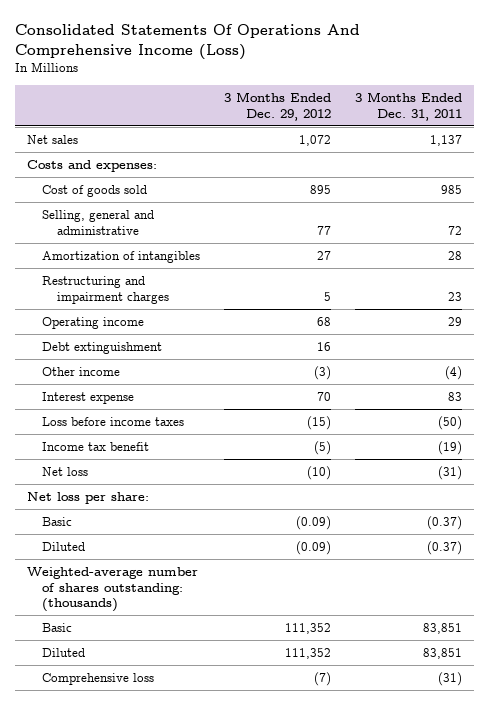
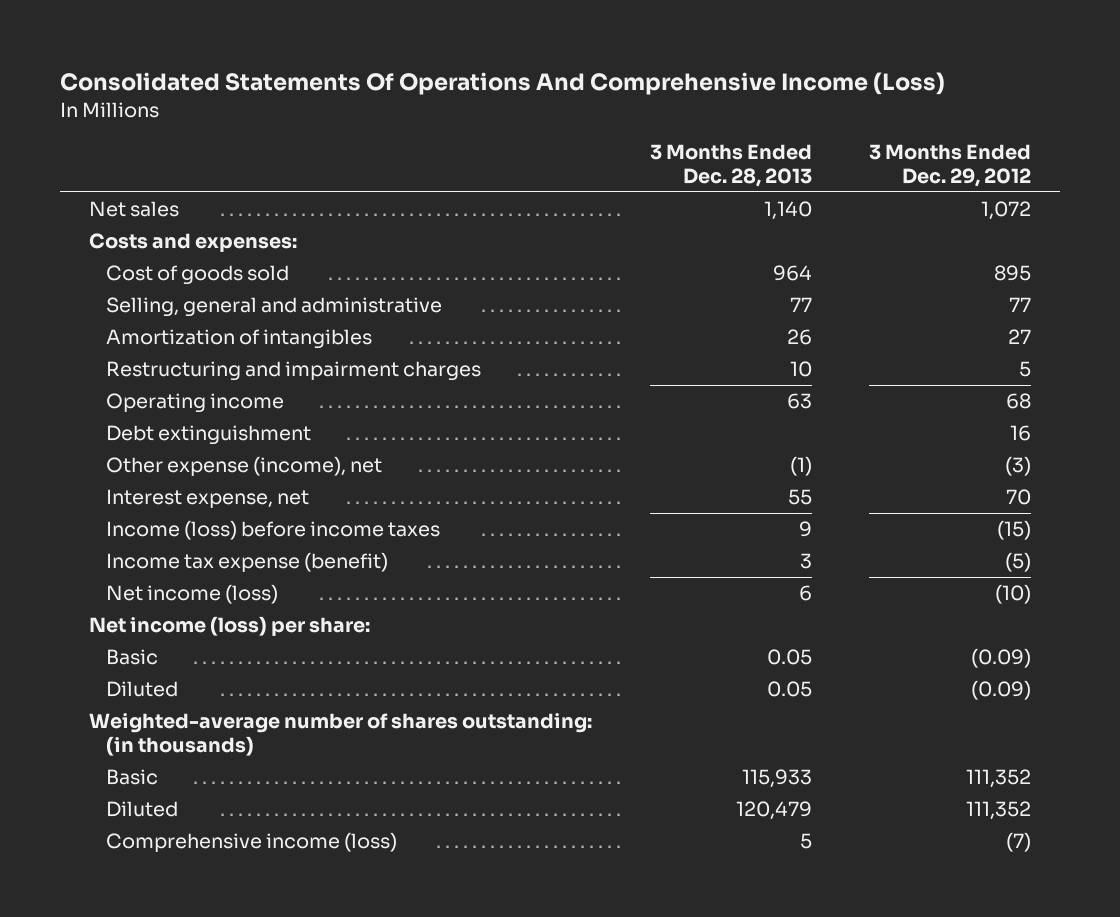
[354,92,462,121] 3 Months Ended Dec. 31, 2011 -> none
none -> [649,144,812,187] 3 Months Ended Dec. 28, 2013
[41,366,120,376] Other income -> [106,456,383,477] Other expense (income), net
[41,391,134,404] Interest expense -> [106,489,310,509] Interest expense, net
[41,416,184,426] Loss before income taxes -> [106,520,441,541] Income (loss) before income taxes
[41,441,149,451] Income tax benefit -> [106,552,389,573] Income tax expense (benefit)
[41,466,88,476] Net loss -> [106,584,279,605] Net income (loss)
[26,491,149,504] Net loss per share: -> [89,616,371,637] Net income (loss) per share:
[26,566,198,613] Weighted-average number of shares outstanding: (thousands) -> [89,713,593,756] Weighted-average number of shares outstanding: (in thousands)
[41,672,154,685] Comprehensive loss -> [106,832,398,853] Comprehensive income (loss)

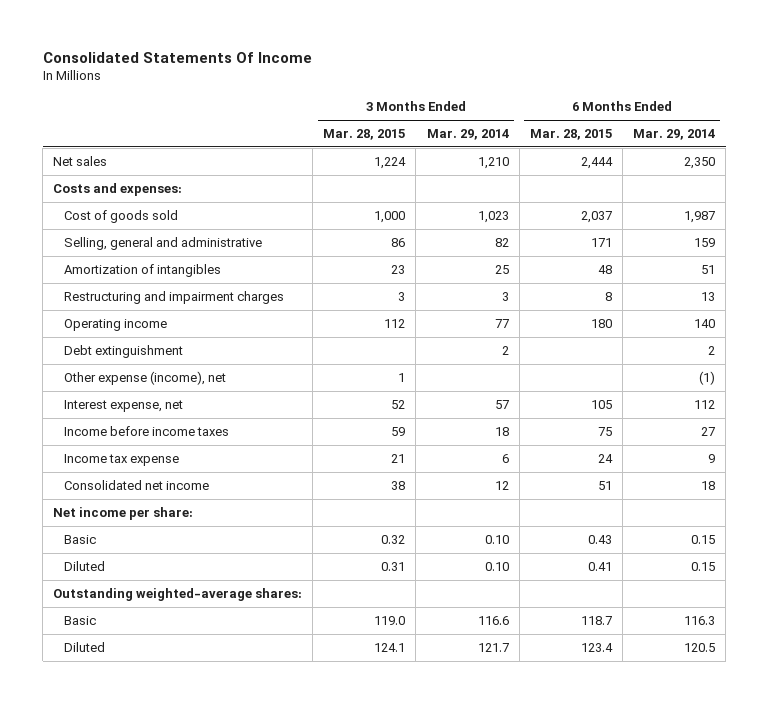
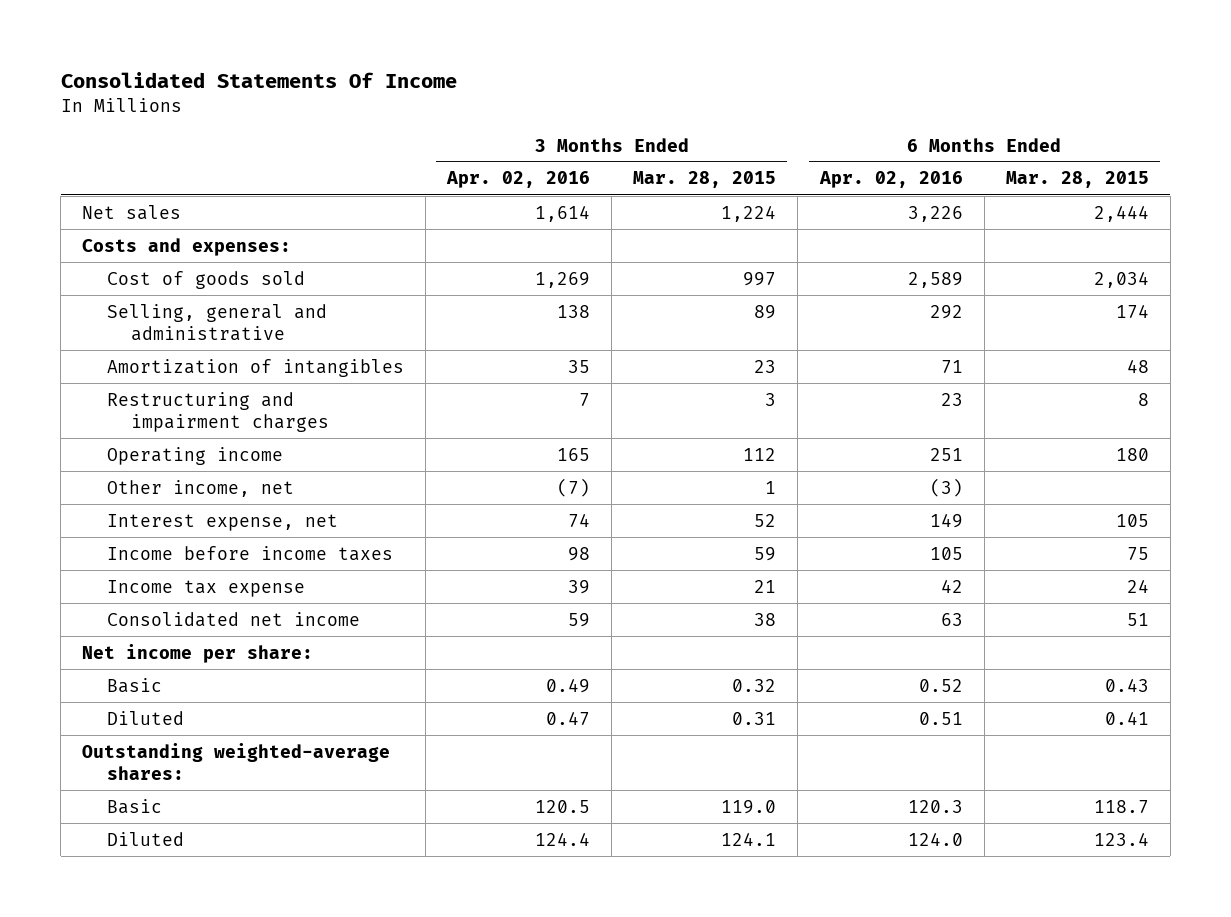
[426,128,509,140] Mar. 29, 2014 -> none
[632,128,715,140] Mar. 29, 2014 -> none
none -> [446,171,591,189] Apr. 02, 2016
none -> [818,171,963,189] Apr. 02, 2016
[374,210,406,223] 1,000 -> [743,271,777,286] 997
[580,210,612,223] 2,037 -> [1093,270,1149,288] 2,034
[391,237,406,247] 86 -> [754,304,777,319] 89
[590,237,612,247] 171 -> [1115,303,1149,318] 174
[63,344,183,358] Debt extinguishment -> none
[63,370,226,385] Other expense (income), net -> [106,479,294,497] Other income, net

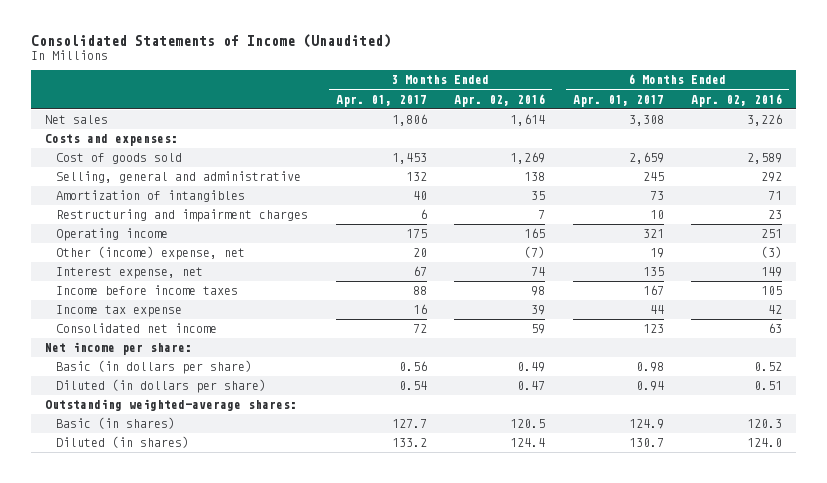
[60,71,457,88] Consolidated Statements Of Income -> [31,34,392,49] Consolidated Statements of Income (Unaudited)
[633,171,777,189] Mar. 28, 2015 -> none
[1005,171,1149,189] Mar. 28, 2015 -> none
none -> [335,94,427,107] Apr. 01, 2017
none -> [572,94,664,107] Apr. 01, 2017
[106,479,294,497] Other income, net -> [56,246,246,261] Other (income) expense, net
[106,677,162,693] Basic -> [56,360,253,375] Basic (in dollars per share)
[106,710,184,725] Diluted -> [56,379,267,394] Diluted (in dollars per share)
[106,798,162,814] Basic -> [56,417,176,430] Basic (in shares)
[106,831,184,846] Diluted -> [56,436,190,449] Diluted (in shares)

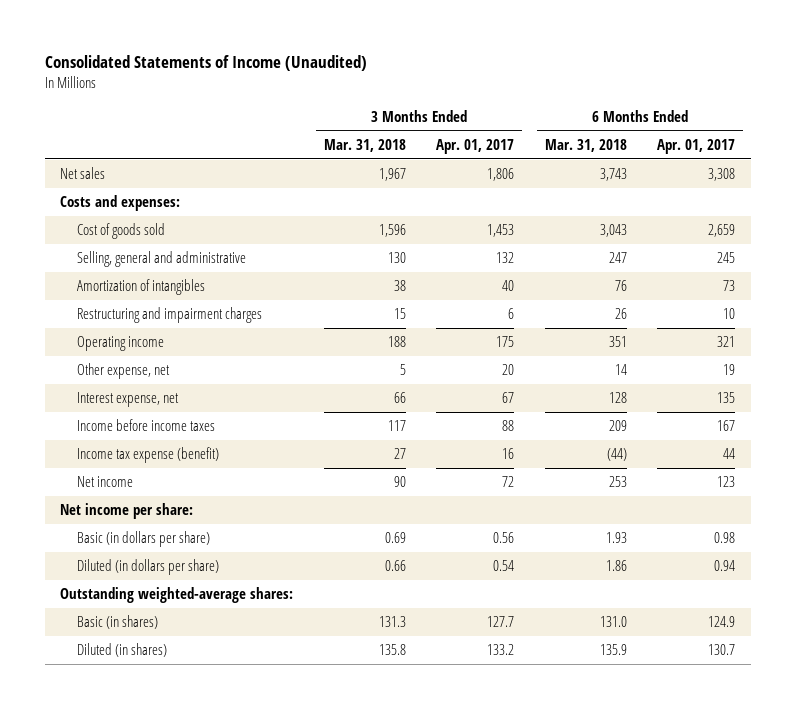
[454,93,546,107] Apr. 02, 2016 -> none
[691,93,783,107] Apr. 02, 2016 -> none
none -> [323,138,406,152] Mar. 31, 2018
none -> [544,138,627,152] Mar. 31, 2018
[56,246,246,261] Other (income) expense, net -> [76,363,170,380] Other expense, net
[56,305,183,318] Income tax expense -> [76,447,219,464] Income tax expense (benefit)
[56,323,218,334] Consolidated net income -> [76,476,133,488] Net income

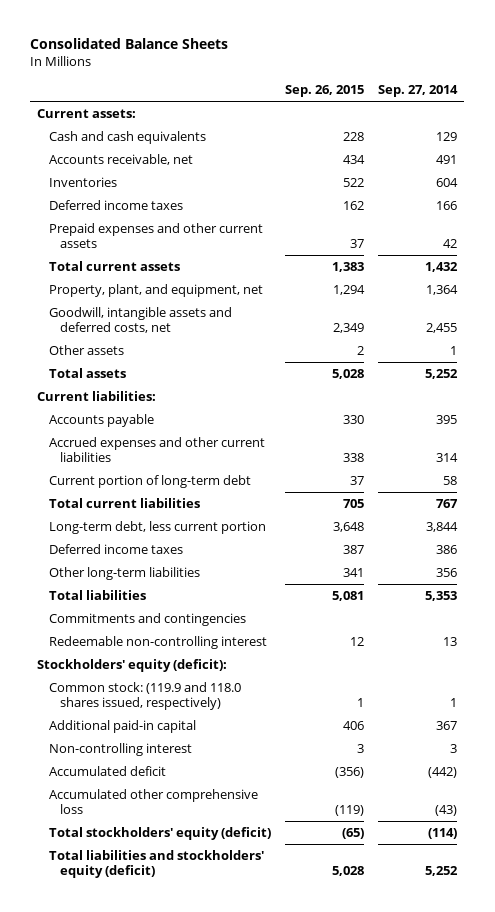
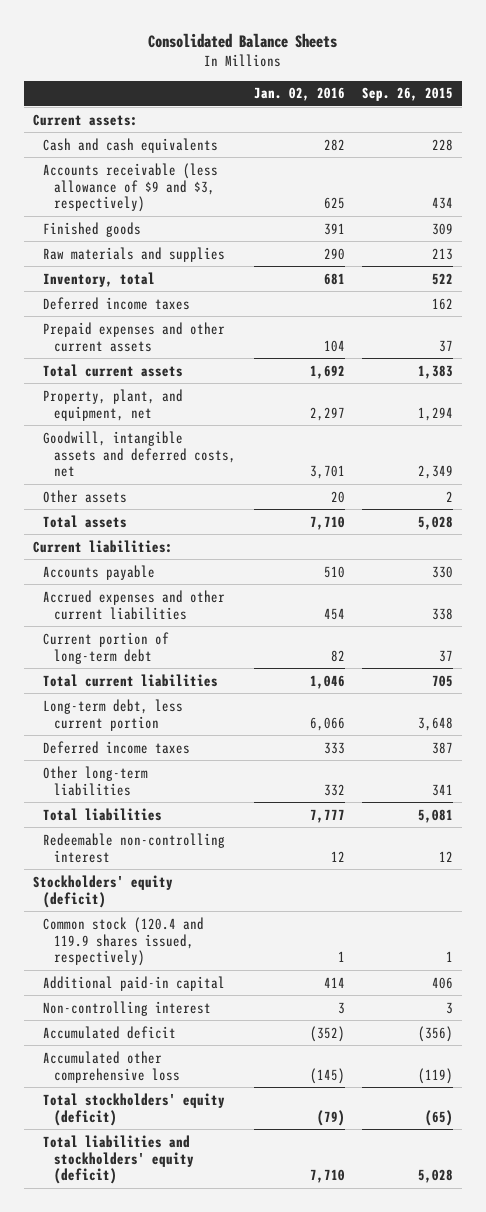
[378,85,459,98] Sep. 27, 2014 -> none
none -> [253,87,345,102] Jan. 02, 2016
[48,153,193,165] Accounts receivable, net -> [43,162,219,213] Accounts receivable (less allowance of $9 and $3, respectively)
none -> [43,221,142,237] Finished goods
none -> [43,246,226,262] Raw materials and supplies
[48,176,117,187] Inventories -> [43,271,156,287] Inventory, total
[48,612,246,626] Commitments and contingencies -> none
[37,658,228,672] Stockholders' equity (deficit): -> [32,874,173,908] Stockholders' equity (deficit)
[48,681,241,710] Common stock: (119.9 and 118.0 shares issued, respectively) -> [43,916,205,967] Common stock (120.4 and 119.9 shares issued, respectively)

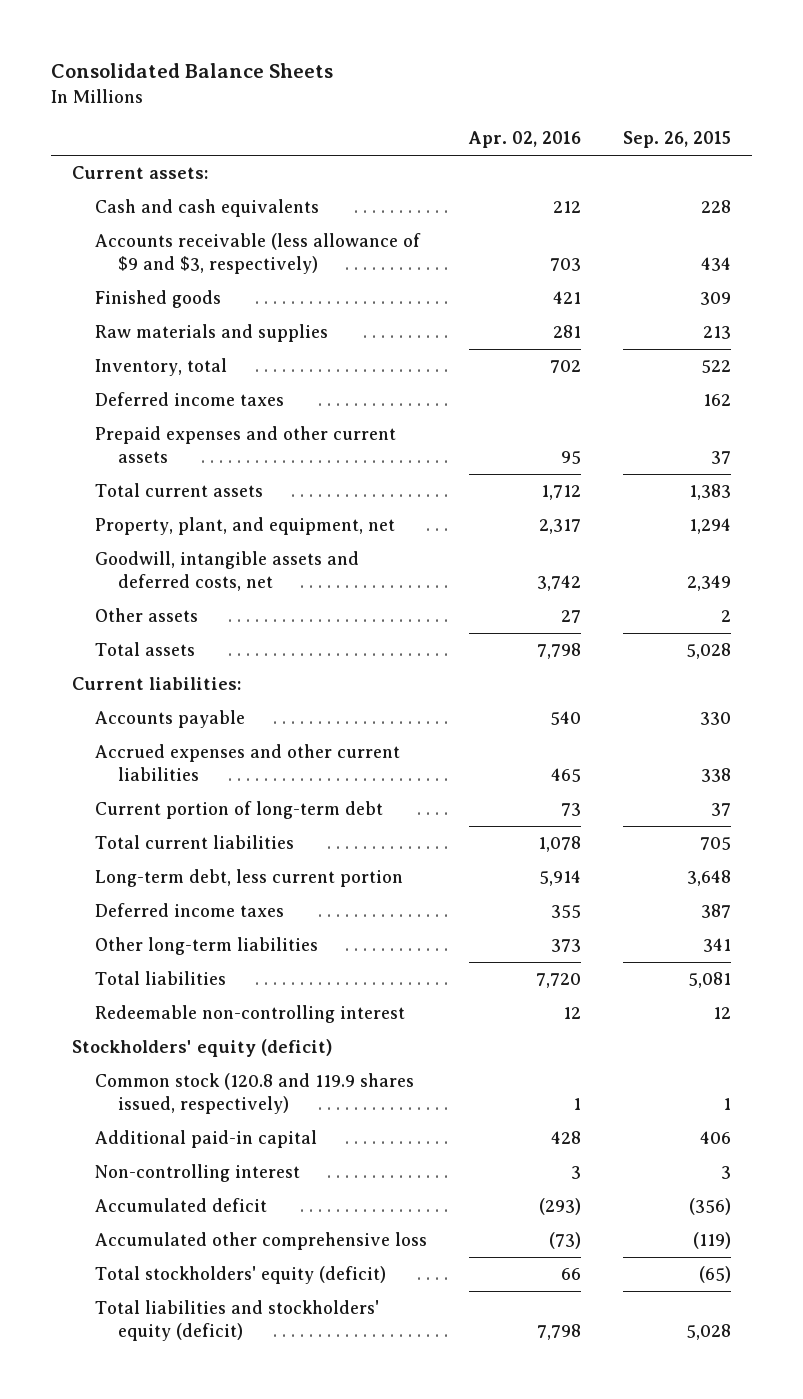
[253,87,345,102] Jan. 02, 2016 -> none
none -> [468,131,582,149] Apr. 02, 2016
[43,916,205,967] Common stock (120.4 and 119.9 shares issued, respectively) -> [94,1073,414,1115] Common stock (120.8 and 119.9 shares issued, respectively)

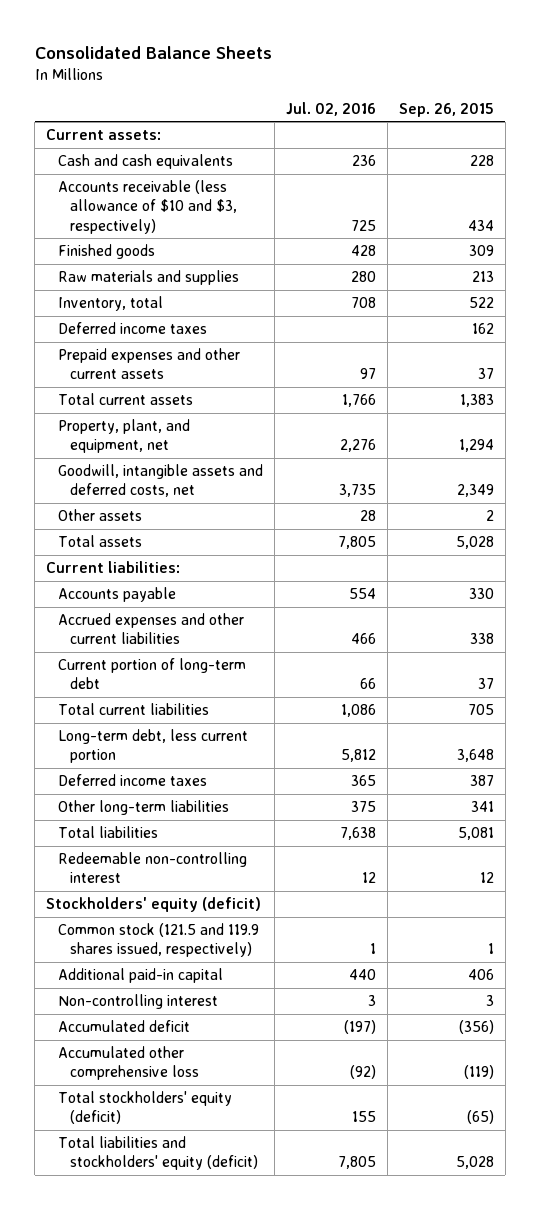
[468,131,582,149] Apr. 02, 2016 -> none
none -> [286,101,377,116] Jul. 02, 2016
[94,233,421,275] Accounts receivable (less allowance of $9 and $3, respectively) -> [58,180,238,234] Accounts receivable (less allowance of $10 and $3, respectively)
[94,1073,414,1115] Common stock (120.8 and 119.9 shares issued, respectively) -> [58,923,260,958] Common stock (121.5 and 119.9 shares issued, respectively)

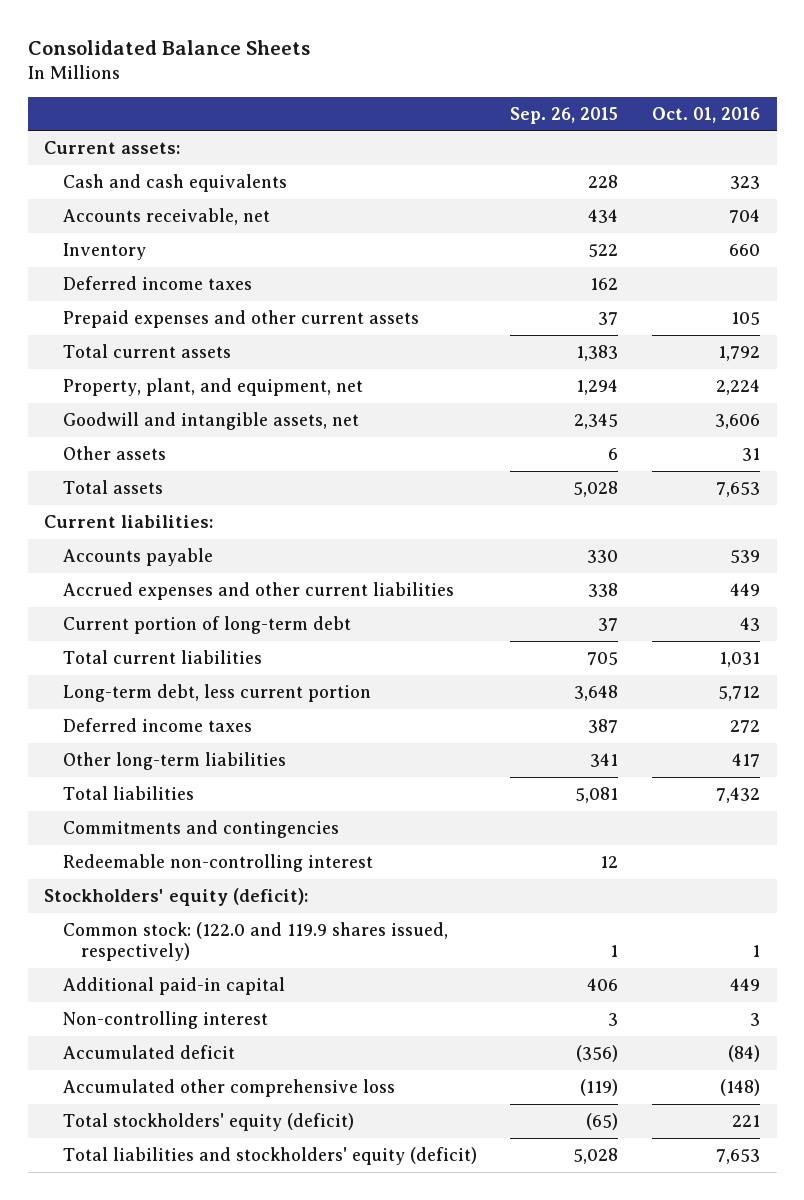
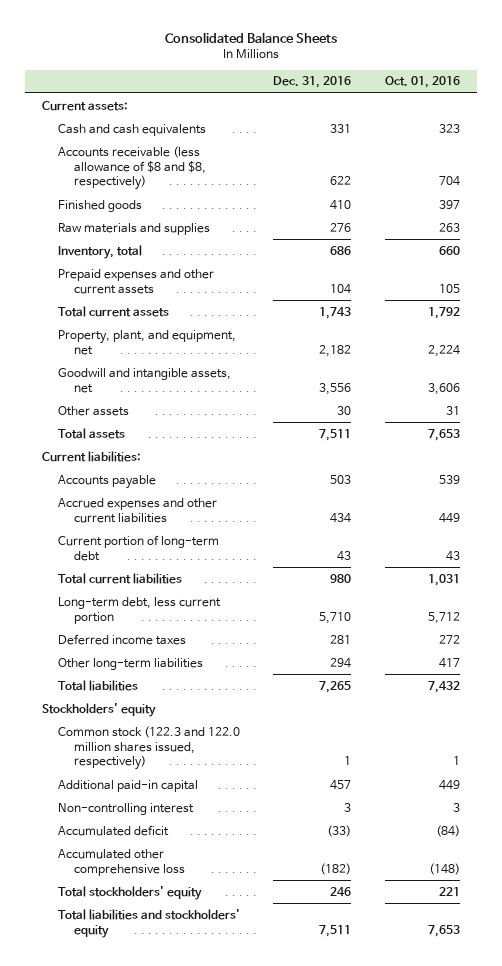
[510,106,619,124] Sep. 26, 2015 -> none
none -> [273,76,352,89] Dec. 31, 2016
[62,275,252,290] Deferred income taxes -> none
[62,207,270,225] Accounts receivable, net -> [57,145,207,191] Accounts receivable (less allowance of $8 and $8, respectively)
none -> [57,199,142,212] Finished goods
none -> [57,222,210,235] Raw materials and supplies
[62,242,146,260] Inventory -> [57,244,142,259] Inventory, total
[62,819,339,838] Commitments and contingencies -> none
[62,853,373,872] Redeemable non-controlling interest -> none
[44,887,309,906] Stockholders' equity (deficit): -> [41,702,156,717] Stockholders' equity
[62,921,448,962] Common stock: (122.0 and 119.9 shares issued, respectively) -> [57,725,240,771] Common stock (122.3 and 122.0 million shares issued, respectively)
[62,1112,354,1131] Total stockholders' equity (deficit) -> [57,885,202,900] Total stockholders' equity
[62,1146,477,1165] Total liabilities and stockholders' equity (deficit) -> [57,908,240,938] Total liabilities and stockholders' equity

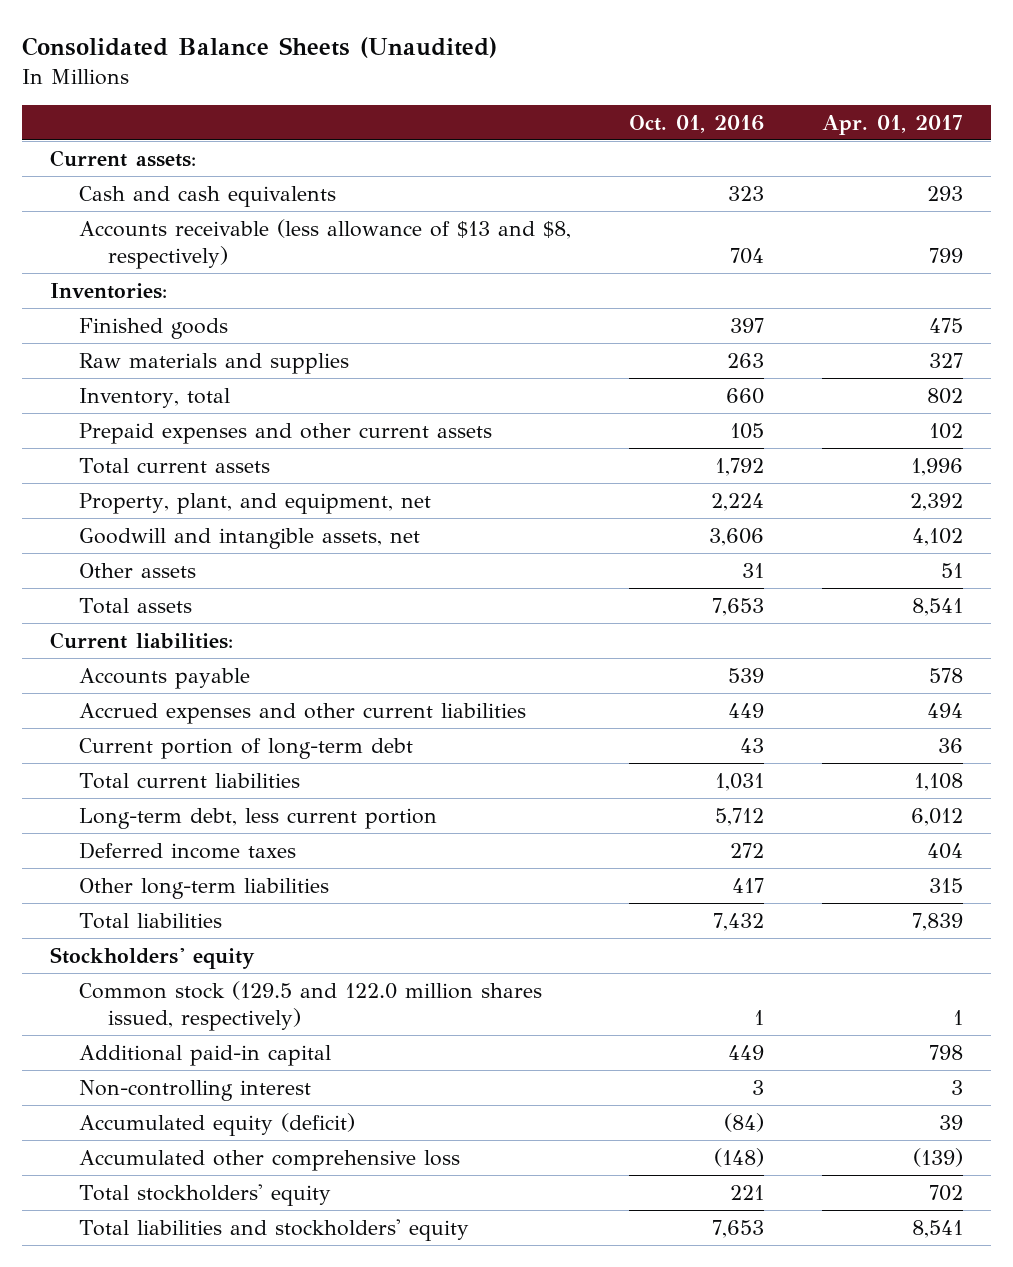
[164,31,337,43] Consolidated Balance Sheets -> [21,36,497,58] Consolidated Balance Sheets (Unaudited)
[273,76,352,89] Dec. 31, 2016 -> none
none -> [821,114,963,135] Apr. 01, 2017
[57,145,207,191] Accounts receivable (less allowance of $8 and $8, respectively) -> [79,218,572,270] Accounts receivable (less allowance of $13 and $8, respectively)
none -> [50,282,168,299] Inventories:
[57,725,240,771] Common stock (122.3 and 122.0 million shares issued, respectively) -> [79,980,543,1032] Common stock (129.5 and 122.0 million shares issued, respectively)
[57,824,169,836] Accumulated deficit -> [79,1112,356,1136] Accumulated equity (deficit)

